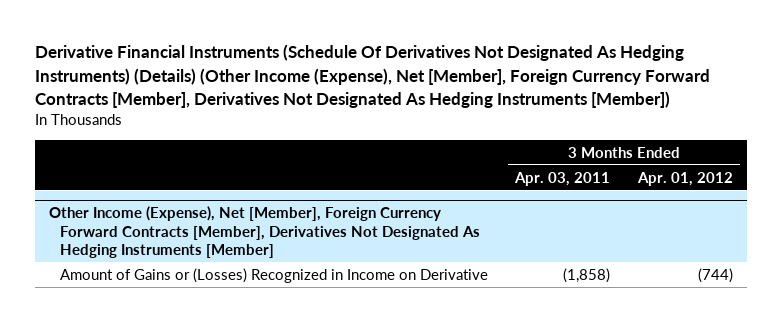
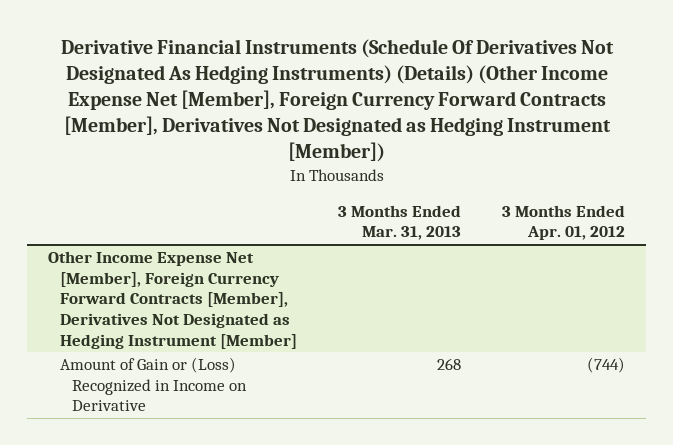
[35,44,711,109] Derivative Financial Instruments (Schedule Of Derivatives Not Designated As Hedging Instruments) (Details) (Other Income (Expense), Net [Member], Foreign Currency Forward Contracts [Member], Derivatives Not Designated As Hedging Instruments [Member]) -> [60,38,614,163] Derivative Financial Instruments (Schedule Of Derivatives Not Designated As Hedging Instruments) (Details) (Other Income Expense Net [Member], Foreign Currency Forward Contracts [Member], Derivatives Not Designated as Hedging Instrument [Member])
[514,171,611,186] Apr. 03, 2011 -> none
none -> [338,204,462,241] 3 Months Ended Mar. 31, 2013
[48,206,480,259] Other Income (Expense), Net [Member], Foreign Currency Forward Contracts [Member], Derivatives Not Designated As Hedging Instruments [Member] -> [48,251,298,349] Other Income Expense Net [Member], Foreign Currency Forward Contracts [Member], Derivatives Not Designated as Hedging Instrument [Member]
[59,267,488,283] Amount of Gains or (Losses) Recognized in Income on Derivative -> [60,357,247,412] Amount of Gain or (Loss) Recognized in Income on Derivative

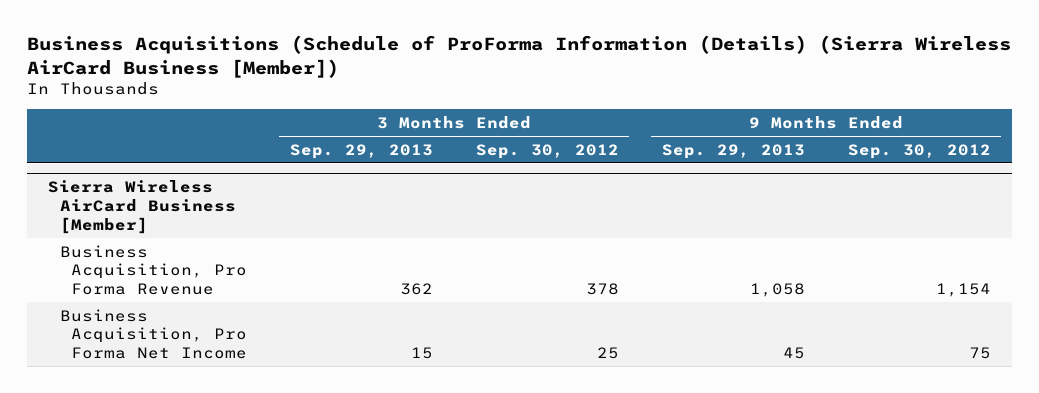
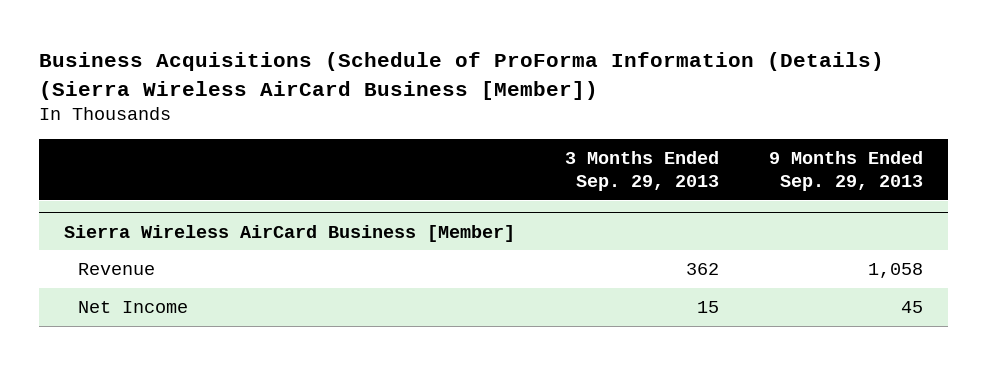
[475,143,619,159] Sep. 30, 2012 -> none
[847,143,991,159] Sep. 30, 2012 -> none
[59,244,247,296] Business Acquisition, Pro Forma Revenue -> [78,262,156,275] Revenue
[59,308,247,360] Business Acquisition, Pro Forma Net Income -> [78,300,189,313] Net Income

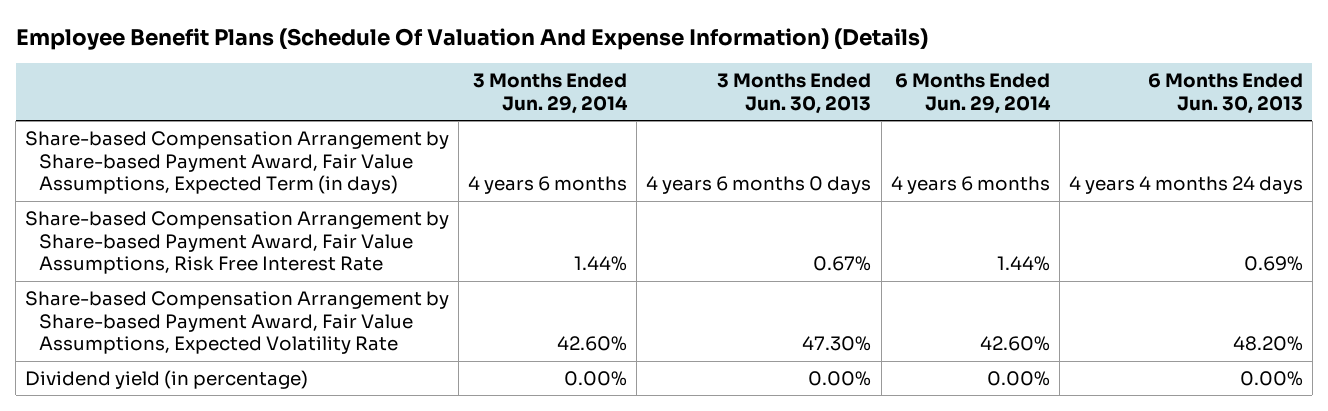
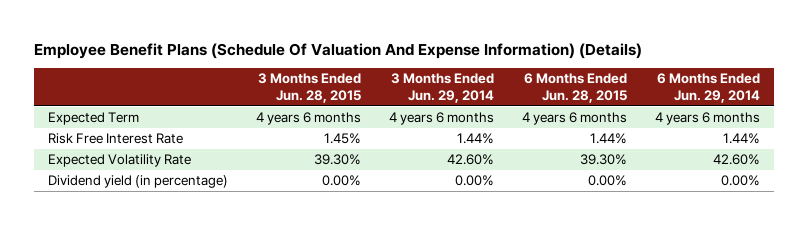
[717,73,872,114] 3 Months Ended Jun. 30, 2013 -> none
[1147,73,1303,114] 6 Months Ended Jun. 30, 2013 -> none
none -> [258,73,362,104] 3 Months Ended Jun. 28, 2015
none -> [524,73,628,104] 6 Months Ended Jun. 28, 2015
[25,131,450,195] Share-based Compensation Arrangement by Share-based Payment Award, Fair Value Assumptions, Expected Term (in days) -> [47,112,139,126] Expected Term
[25,211,450,275] Share-based Compensation Arrangement by Share-based Payment Award, Fair Value Assumptions, Risk Free Interest Rate -> [47,133,183,145] Risk Free Interest Rate
[25,291,450,355] Share-based Compensation Arrangement by Share-based Payment Award, Fair Value Assumptions, Expected Volatility Rate -> [47,154,191,168] Expected Volatility Rate

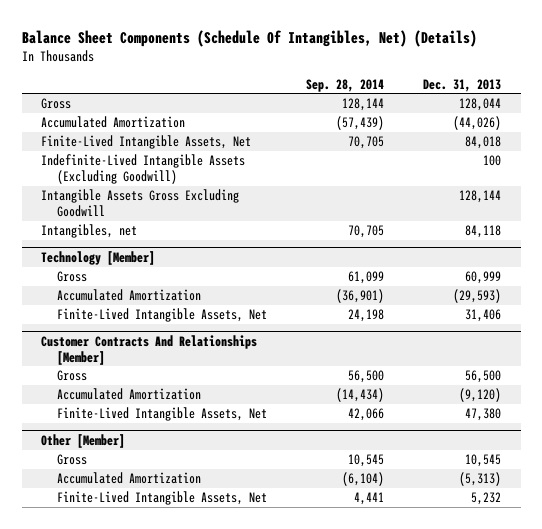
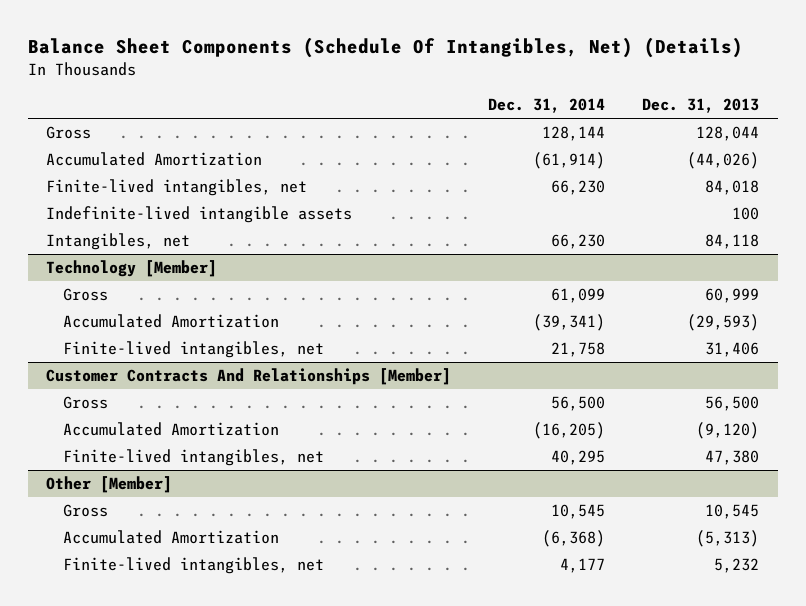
[306,78,385,92] Sep. 28, 2014 -> none
none -> [488,98,606,114] Dec. 31, 2014
[41,189,240,217] Intangible Assets Gross Excluding Goodwill -> none
[41,135,252,150] Finite-Lived Intangible Assets, Net -> [46,179,308,197] Finite-lived intangibles, net
[41,154,246,184] Indefinite-Lived Intangible Assets (Excluding Goodwill) -> [46,206,353,224] Indefinite-lived intangible assets
[57,308,268,323] Finite-Lived Intangible Assets, Net -> [63,341,325,359] Finite-lived intangibles, net
[57,407,268,422] Finite-Lived Intangible Assets, Net -> [63,449,325,467] Finite-lived intangibles, net
[57,491,268,506] Finite-Lived Intangible Assets, Net -> [63,557,325,575] Finite-lived intangibles, net

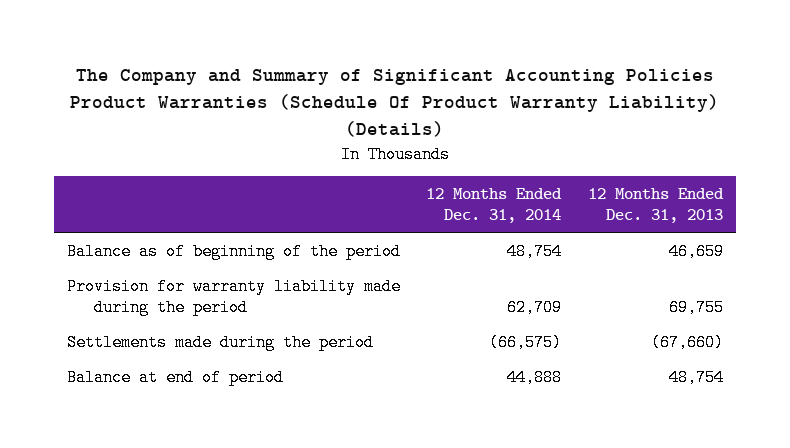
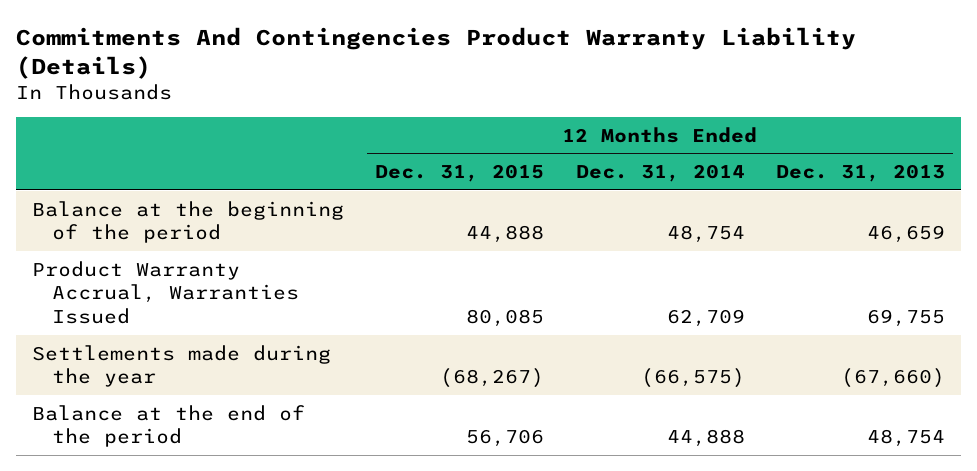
[69,69,719,138] The Company and Summary of Significant Accounting Policies Product Warranties (Schedule Of Product Warranty Liability) (Details) -> [16,26,857,79] Commitments And Contingencies Product Warranty Liability (Details)
none -> [375,164,545,183] Dec. 31, 2015
[67,242,402,260] Balance as of beginning of the period -> [31,200,344,244] Balance at the beginning of the period
[67,277,402,317] Provision for warranty liability made during the period -> [31,260,300,325] Product Warranty Accrual, Warranties Issued
[67,333,375,351] Settlements made during the period -> [31,344,331,388] Settlements made during the year
[67,368,285,386] Balance at end of period -> [31,404,305,448] Balance at the end of the period

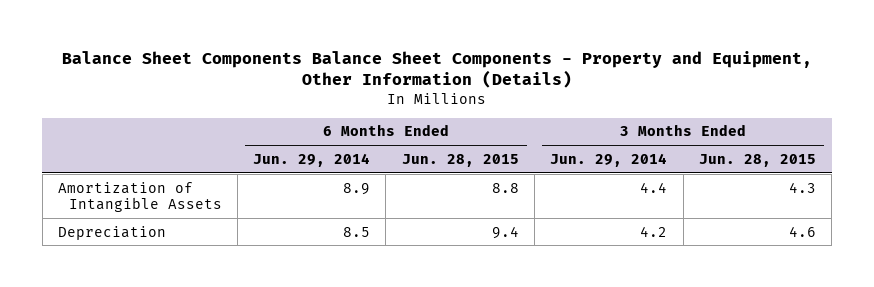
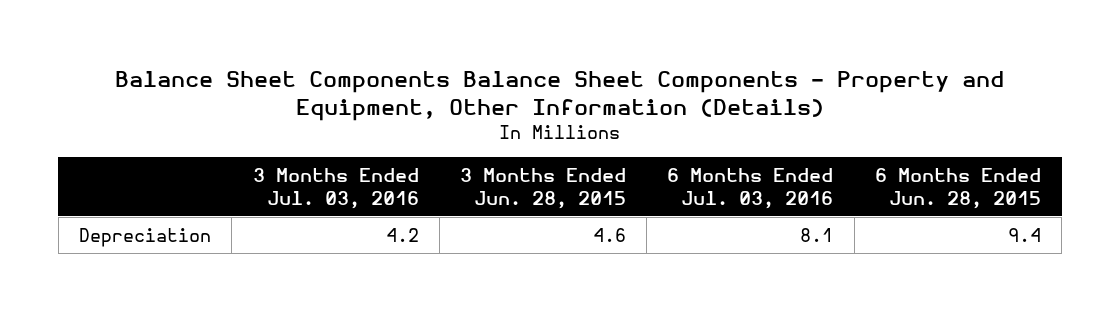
[253,152,371,167] Jun. 29, 2014 -> none
[550,152,668,167] Jun. 29, 2014 -> none
none -> [252,167,419,209] 3 Months Ended Jul. 03, 2016
none -> [667,167,834,209] 6 Months Ended Jul. 03, 2016
[57,181,222,213] Amortization of Intangible Assets -> none

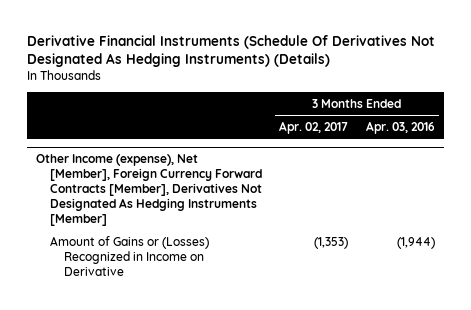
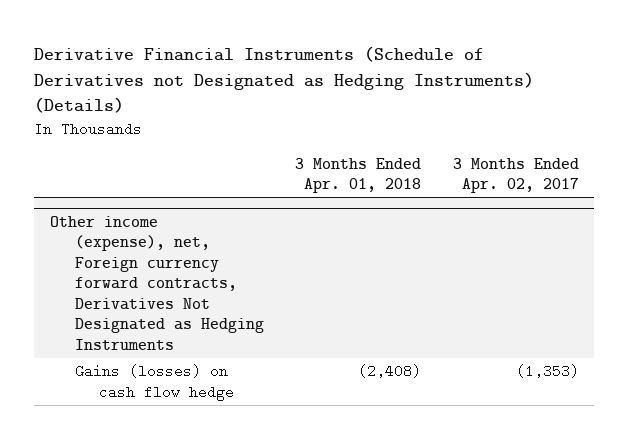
[27,34,436,68] Derivative Financial Instruments (Schedule Of Derivatives Not Designated As Hedging Instruments) (Details) -> [34,46,535,114] Derivative Financial Instruments (Schedule of Derivatives not Designated as Hedging Instruments) (Details)
[365,121,435,135] Apr. 03, 2016 -> none
none -> [295,157,422,194] 3 Months Ended Apr. 01, 2018
[36,154,262,226] Other Income (expense), Net [Member], Foreign Currency Forward Contracts [Member], Derivatives Not Designated As Hedging Instruments [Member] -> [50,215,264,350] Other income (expense), net, Foreign currency forward contracts, Derivatives Not Designated as Hedging Instruments
[49,235,209,276] Amount of Gains or (Losses) Recognized in Income on Derivative -> [74,364,235,401] Gains (losses) on cash flow hedge

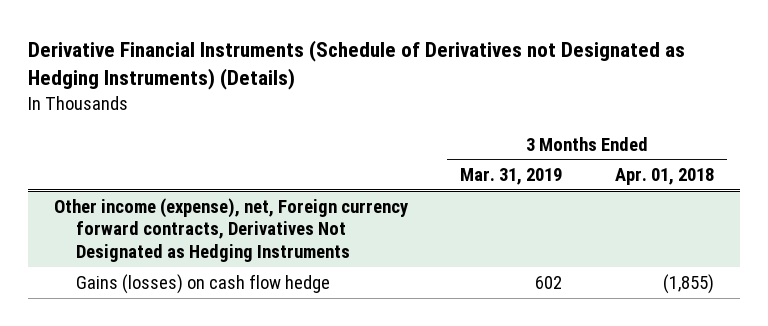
[452,157,579,194] 3 Months Ended Apr. 02, 2017 -> none
none -> [460,168,563,186] Mar. 31, 2019
[358,364,422,379] (2,408) -> [662,273,714,294] (1,855)

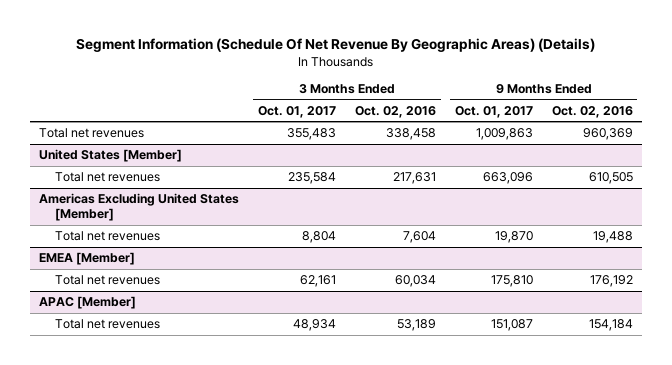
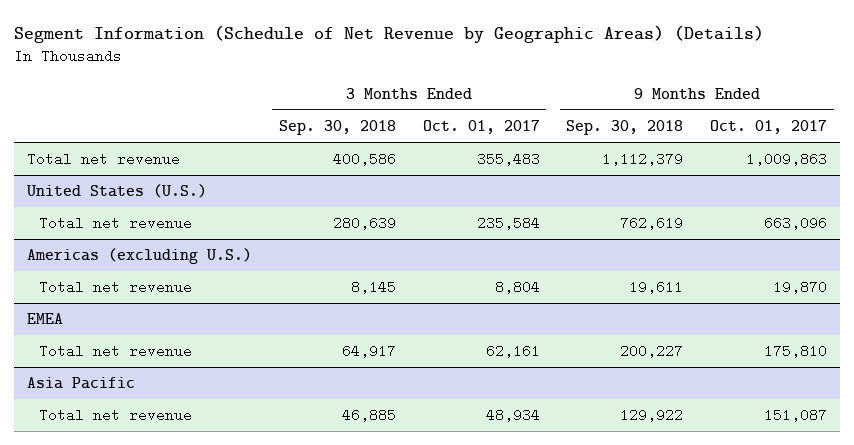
[75,38,595,53] Segment Information (Schedule Of Net Revenue By Geographic Areas) (Details) -> [13,25,764,44] Segment Information (Schedule of Net Revenue by Geographic Areas) (Details)
[354,105,436,118] Oct. 02, 2016 -> none
[551,105,633,118] Oct. 02, 2016 -> none
none -> [278,120,396,136] Sep. 30, 2018
none -> [566,120,684,136] Sep. 30, 2018
[39,128,145,139] Total net revenues -> [27,152,181,167] Total net revenue
[39,149,183,163] United States [Member] -> [26,184,208,199] United States (U.S.)
[54,172,160,183] Total net revenues -> [39,216,193,231] Total net revenue
[39,193,240,222] Americas Excluding United States [Member] -> [27,248,253,265] Americas (excluding U.S.)
[54,231,160,242] Total net revenues -> [39,280,193,295] Total net revenue
[39,252,136,266] EMEA [Member] -> [27,313,64,325] EMEA
[54,275,160,286] Total net revenues -> [39,344,193,359] Total net revenue
[39,296,137,310] APAC [Member] -> [27,377,136,390] Asia Pacific
[54,319,160,330] Total net revenues -> [39,408,193,423] Total net revenue

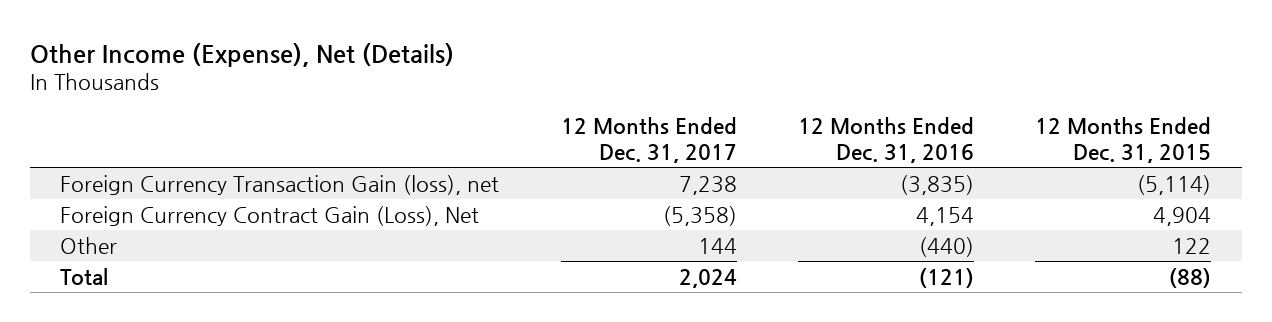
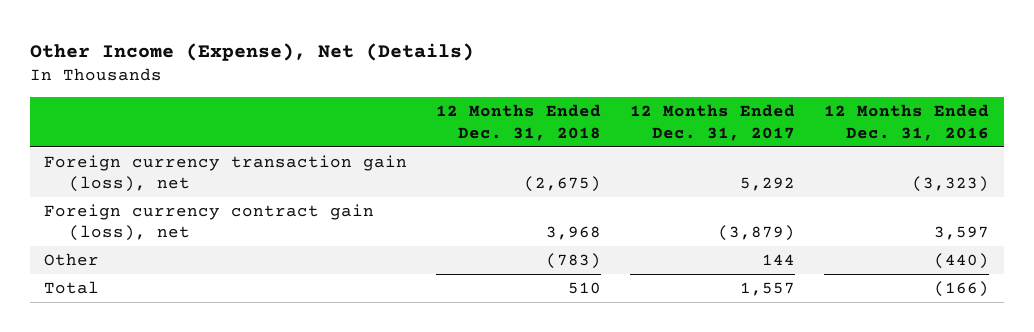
[1035,116,1212,163] 12 Months Ended Dec. 31, 2015 -> none
none -> [436,104,602,141] 12 Months Ended Dec. 31, 2018
[60,174,500,195] Foreign Currency Transaction Gain (loss), net -> [44,154,408,193] Foreign currency transaction gain (loss), net
[678,175,737,195] 7,238 -> [740,177,796,192] 5,292
[899,174,974,195] (3,835) -> [912,176,990,193] (3,323)
[60,205,480,226] Foreign Currency Contract Gain (Loss), Net -> [44,203,375,242] Foreign currency contract gain (loss), net
[662,205,737,226] (5,358) -> [718,225,796,242] (3,879)
[915,206,974,226] 4,154 -> [934,226,990,241] 3,597
[678,268,737,288] 2,024 -> [740,281,796,296] 1,557
[918,267,974,288] (121) -> [934,280,990,297] (166)

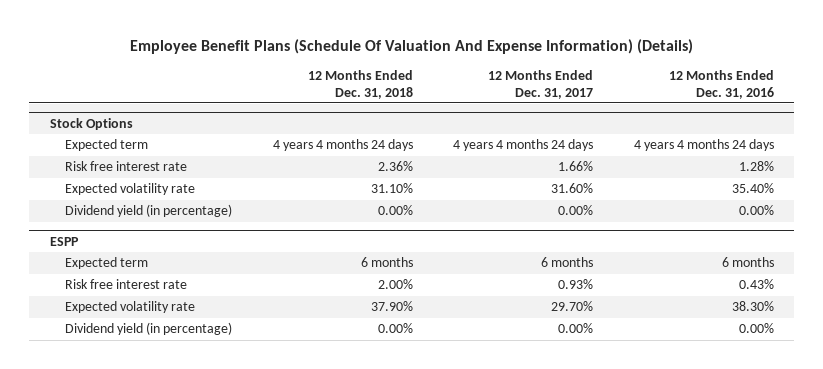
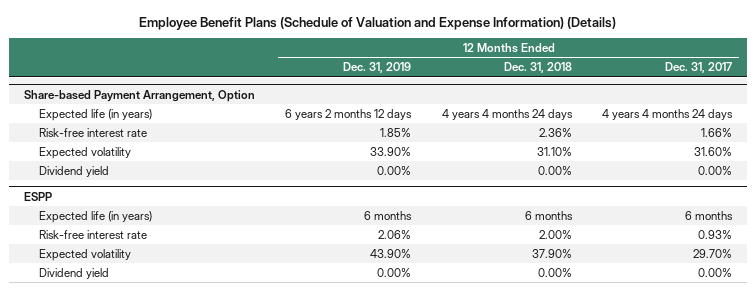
[129,38,693,54] Employee Benefit Plans (Schedule Of Valuation And Expense Information) (Details) -> [139,16,617,30] Employee Benefit Plans (Schedule of Valuation and Expense Information) (Details)
[668,69,774,99] 12 Months Ended Dec. 31, 2016 -> none
none -> [343,62,412,74] Dec. 31, 2019
[49,117,133,130] Stock Options -> [24,89,256,102] Share-based Payment Arrangement, Option
[65,139,149,152] Expected term -> [39,108,153,121] Expected life (in years)
[65,161,188,172] Risk free interest rate -> [39,127,148,137] Risk-free interest rate
[65,183,196,196] Expected volatility rate -> [39,146,132,159] Expected volatility
[65,204,233,218] Dividend yield (in percentage) -> [39,165,110,177] Dividend yield
[65,257,149,270] Expected term -> [39,210,153,223] Expected life (in years)
[65,279,188,290] Risk free interest rate -> [39,229,148,239] Risk-free interest rate
[65,301,196,314] Expected volatility rate -> [39,248,132,261] Expected volatility
[65,322,233,336] Dividend yield (in percentage) -> [39,267,110,279] Dividend yield

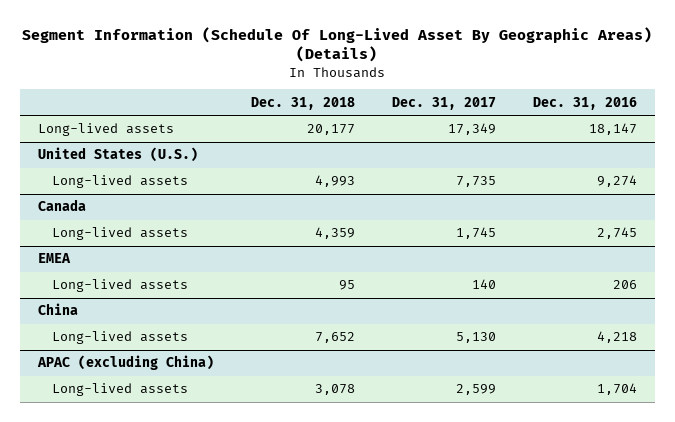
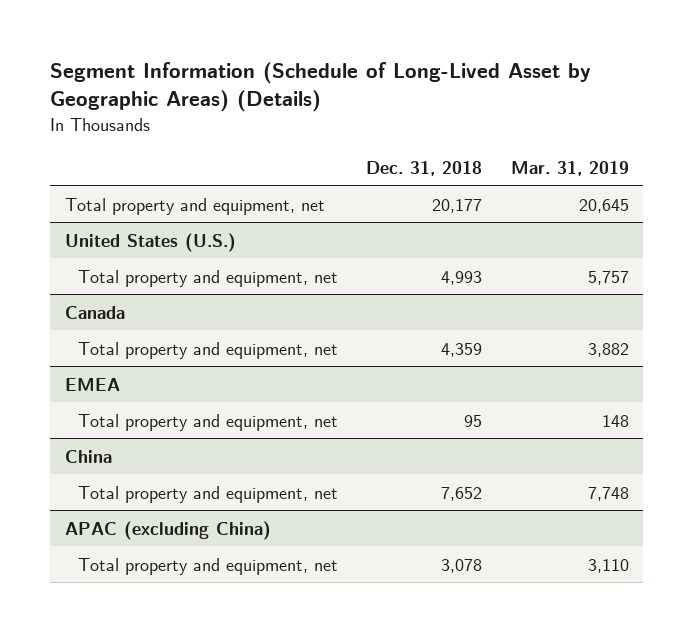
[22,26,653,63] Segment Information (Schedule Of Long-Lived Asset By Geographic Areas) (Details) -> [50,62,592,113] Segment Information (Schedule of Long-Lived Asset by Geographic Areas) (Details)
[391,96,496,110] Dec. 31, 2017 -> none
[532,96,637,110] Dec. 31, 2016 -> none
none -> [510,160,629,176] Mar. 31, 2019
[38,123,175,137] Long-lived assets -> [64,197,325,215] Total property and equipment, net
[52,175,189,189] Long-lived assets -> [77,269,338,287] Total property and equipment, net
[52,227,189,241] Long-lived assets -> [77,341,338,359] Total property and equipment, net
[52,279,189,293] Long-lived assets -> [77,413,338,431] Total property and equipment, net
[52,331,189,345] Long-lived assets -> [77,485,338,503] Total property and equipment, net
[52,383,189,397] Long-lived assets -> [77,557,338,575] Total property and equipment, net

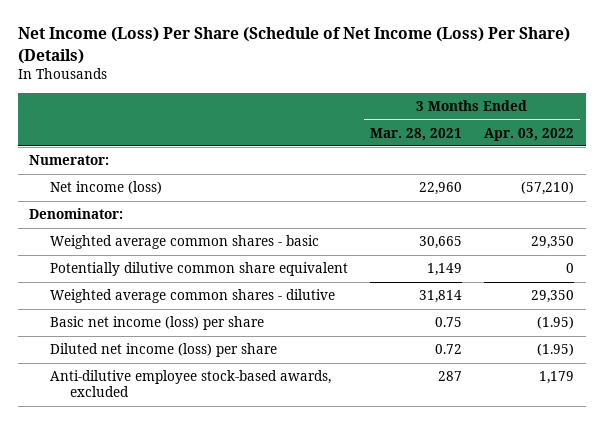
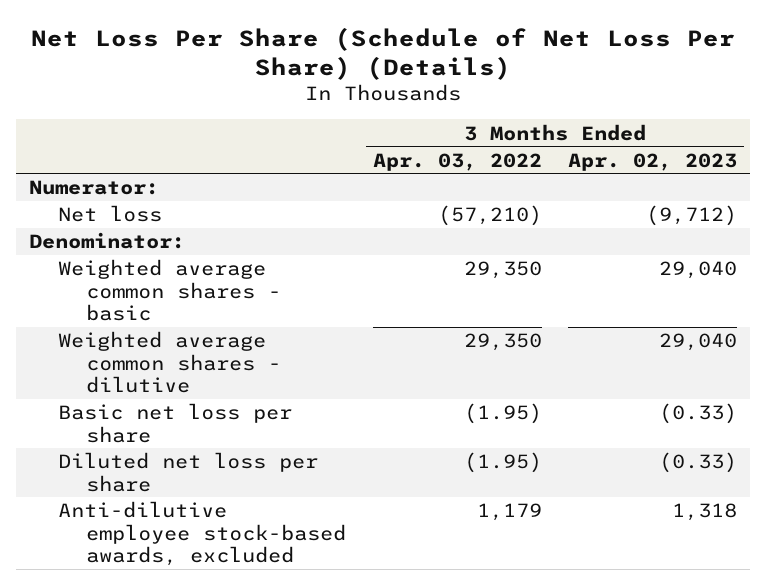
[18,27,571,64] Net Income (Loss) Per Share (Schedule of Net Income (Loss) Per Share) (Details) -> [31,26,736,80] Net Loss Per Share (Schedule of Net Loss Per Share) (Details)
[369,127,462,141] Mar. 28, 2021 -> none
none -> [568,152,738,171] Apr. 02, 2023
[49,181,162,195] Net income (loss) -> [57,205,162,223] Net loss
[49,262,348,277] Potentially dilutive common share equivalent -> none
[49,316,264,331] Basic net income (loss) per share -> [57,403,292,443] Basic net loss per share
[49,343,277,358] Diluted net income (loss) per share -> [57,452,318,492] Diluted net loss per share

